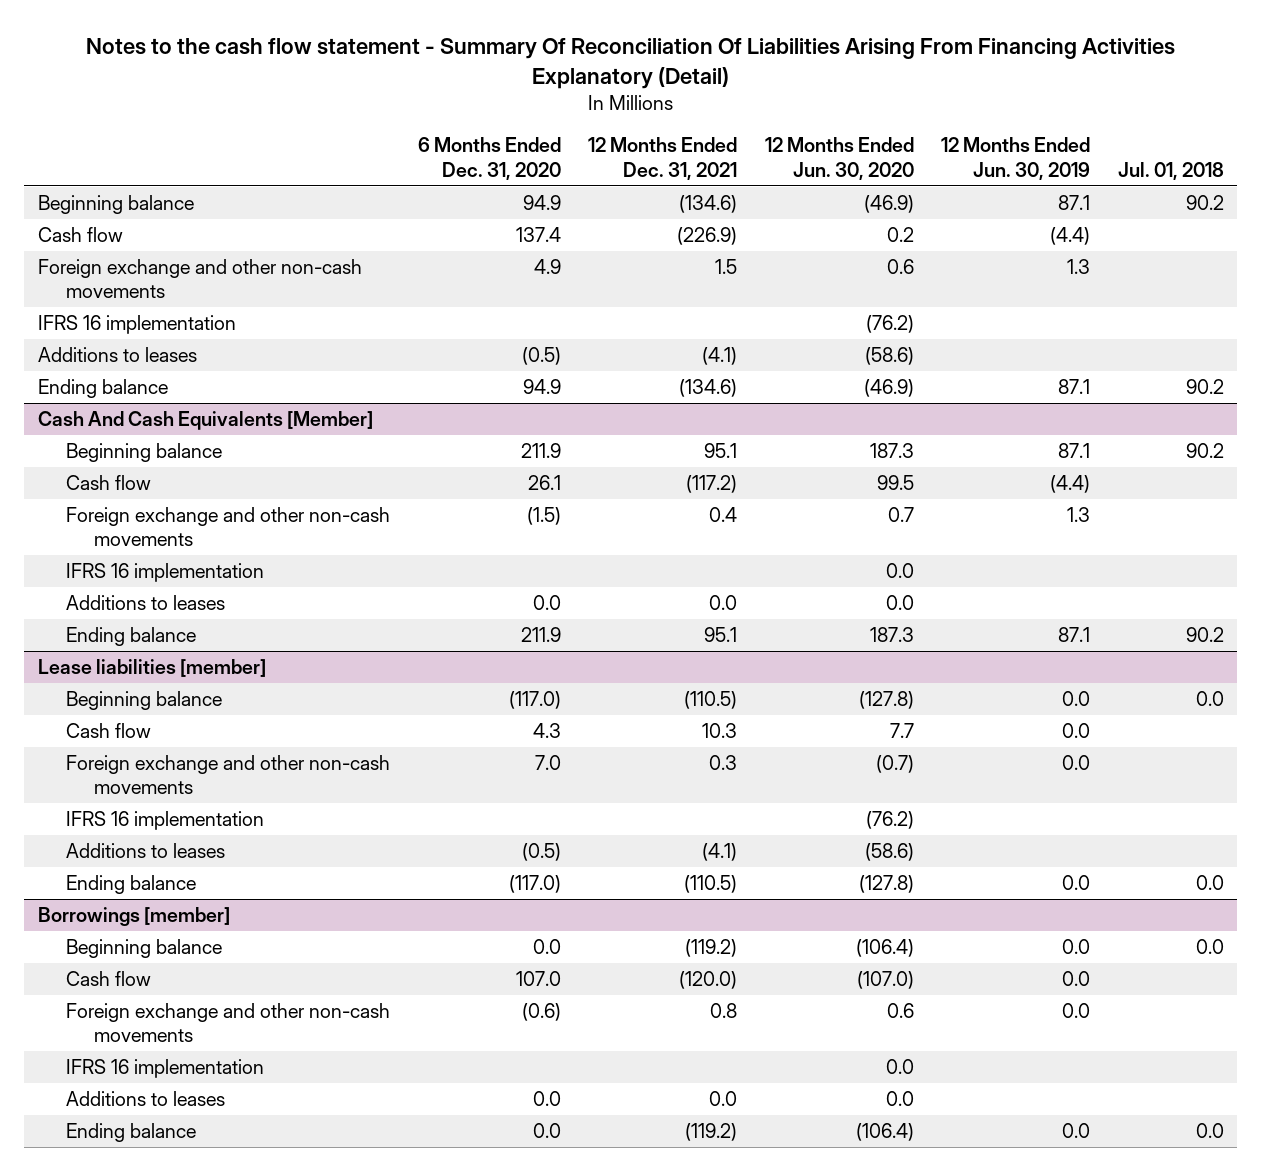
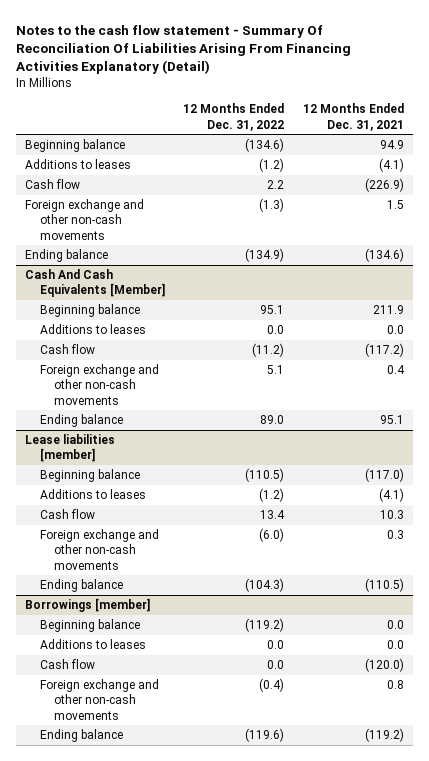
[417,137,561,180] 6 Months Ended Dec. 31, 2020 -> none
[764,137,914,180] 12 Months Ended Jun. 30, 2020 -> none
[941,137,1091,180] 12 Months Ended Jun. 30, 2019 -> none
[1117,161,1224,180] Jul. 01, 2018 -> none
none -> [183,103,285,131] 12 Months Ended Dec. 31, 2022
[679,195,738,214] (134.6) -> [379,140,404,150] 94.9
[38,347,198,363] Additions to leases -> [25,159,132,170] Additions to leases
[38,315,237,335] IFRS 16 implementation -> none
[704,443,738,459] 95.1 -> [372,305,404,315] 211.9
[66,595,226,611] Additions to leases -> [39,324,146,335] Additions to leases
[66,563,265,583] IFRS 16 implementation -> none
[684,691,738,710] (110.5) -> [364,468,404,483] (117.0)
[66,843,226,859] Additions to leases -> [39,489,146,500] Additions to leases
[66,811,265,831] IFRS 16 implementation -> none
[685,939,738,958] (119.2) -> [386,620,404,630] 0.0
[66,1091,226,1107] Additions to leases -> [39,639,146,650] Additions to leases
[66,1059,265,1079] IFRS 16 implementation -> none

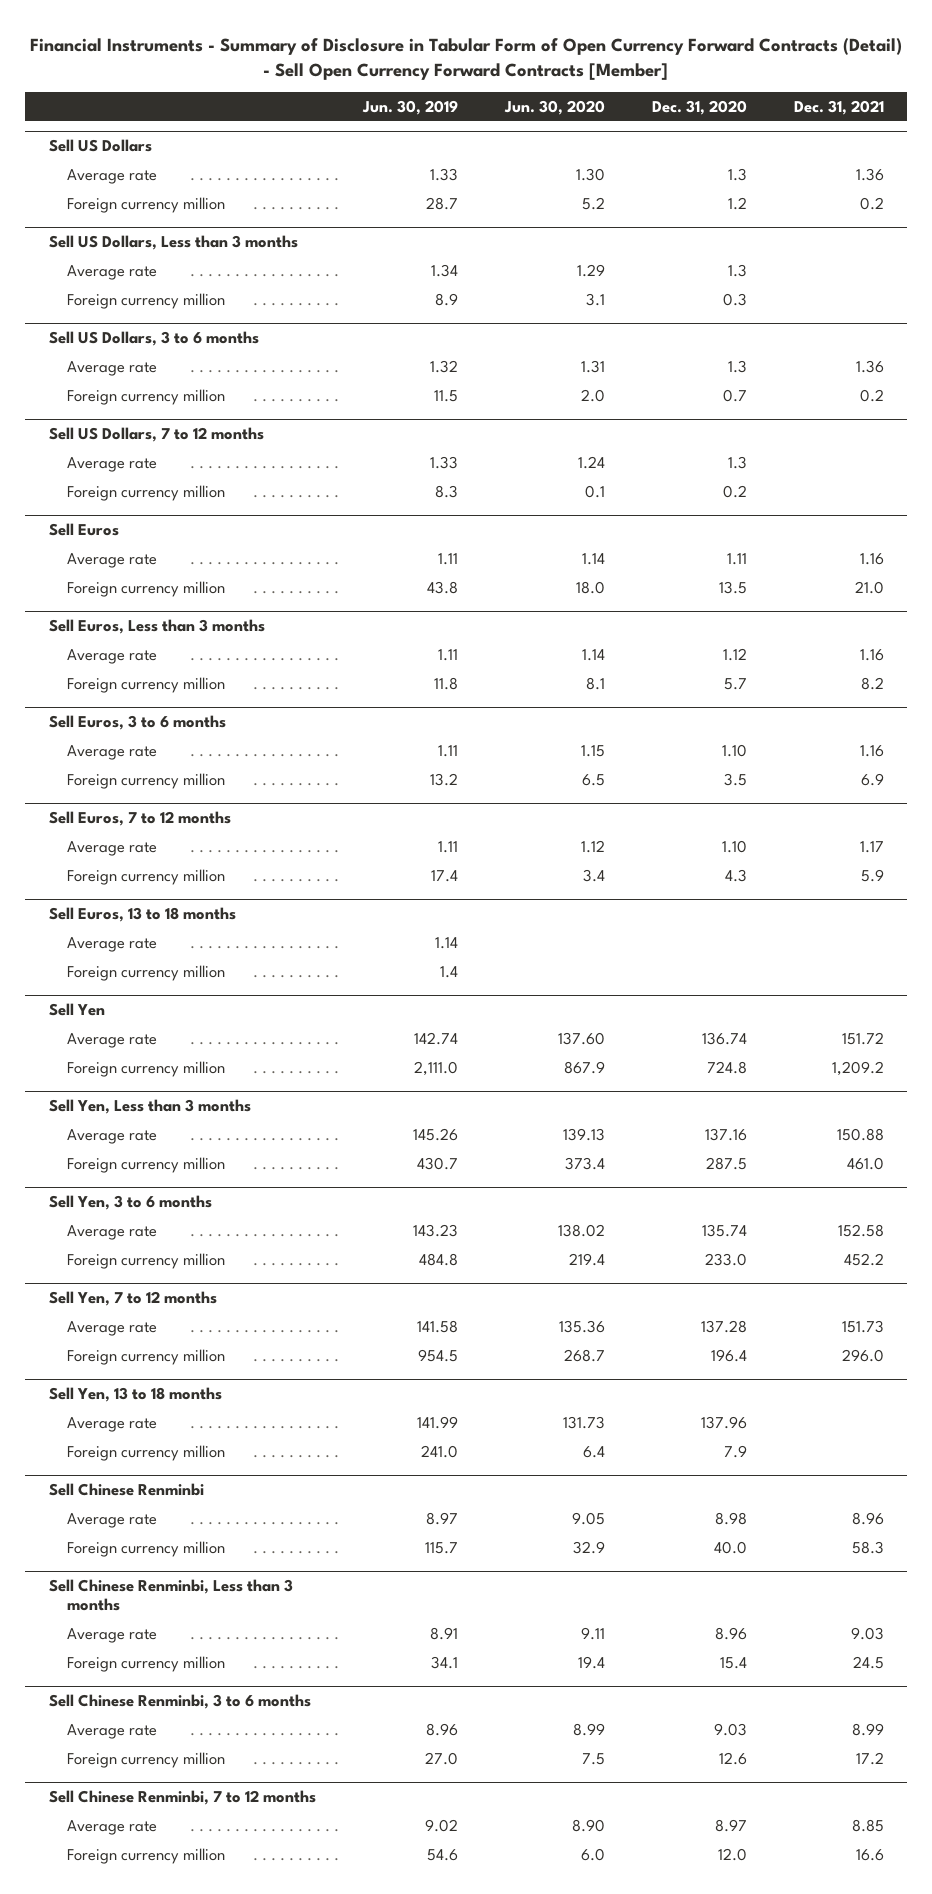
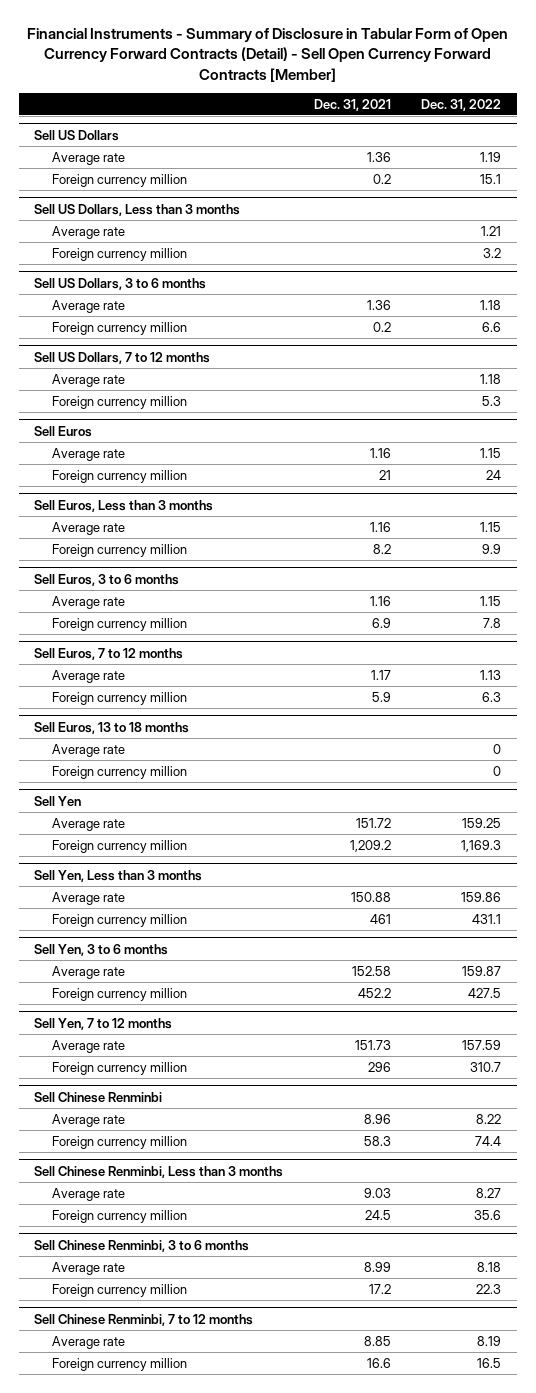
[361,99,458,115] Jun. 30, 2019 -> none
[503,99,605,115] Jun. 30, 2020 -> none
[651,99,747,115] Dec. 31, 2020 -> none
none -> [421,98,502,111] Dec. 31, 2022
[854,580,884,594] 21.0 -> [378,469,391,480] 21
[846,1156,884,1170] 461.0 -> [369,913,391,924] 461
[48,1387,222,1403] Sell Yen, 13 to 18 months -> none
[67,1416,158,1432] Average rate -> none
[67,1444,226,1461] Foreign currency million -> none
[841,1348,884,1362] 296.0 -> [367,1061,391,1072] 296

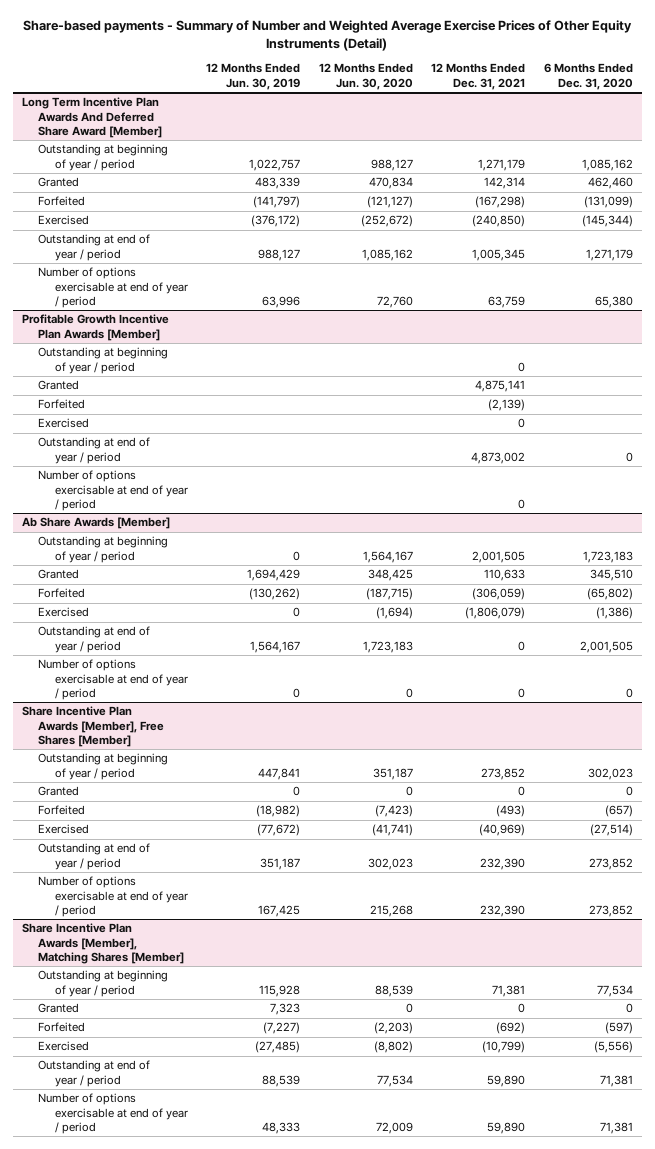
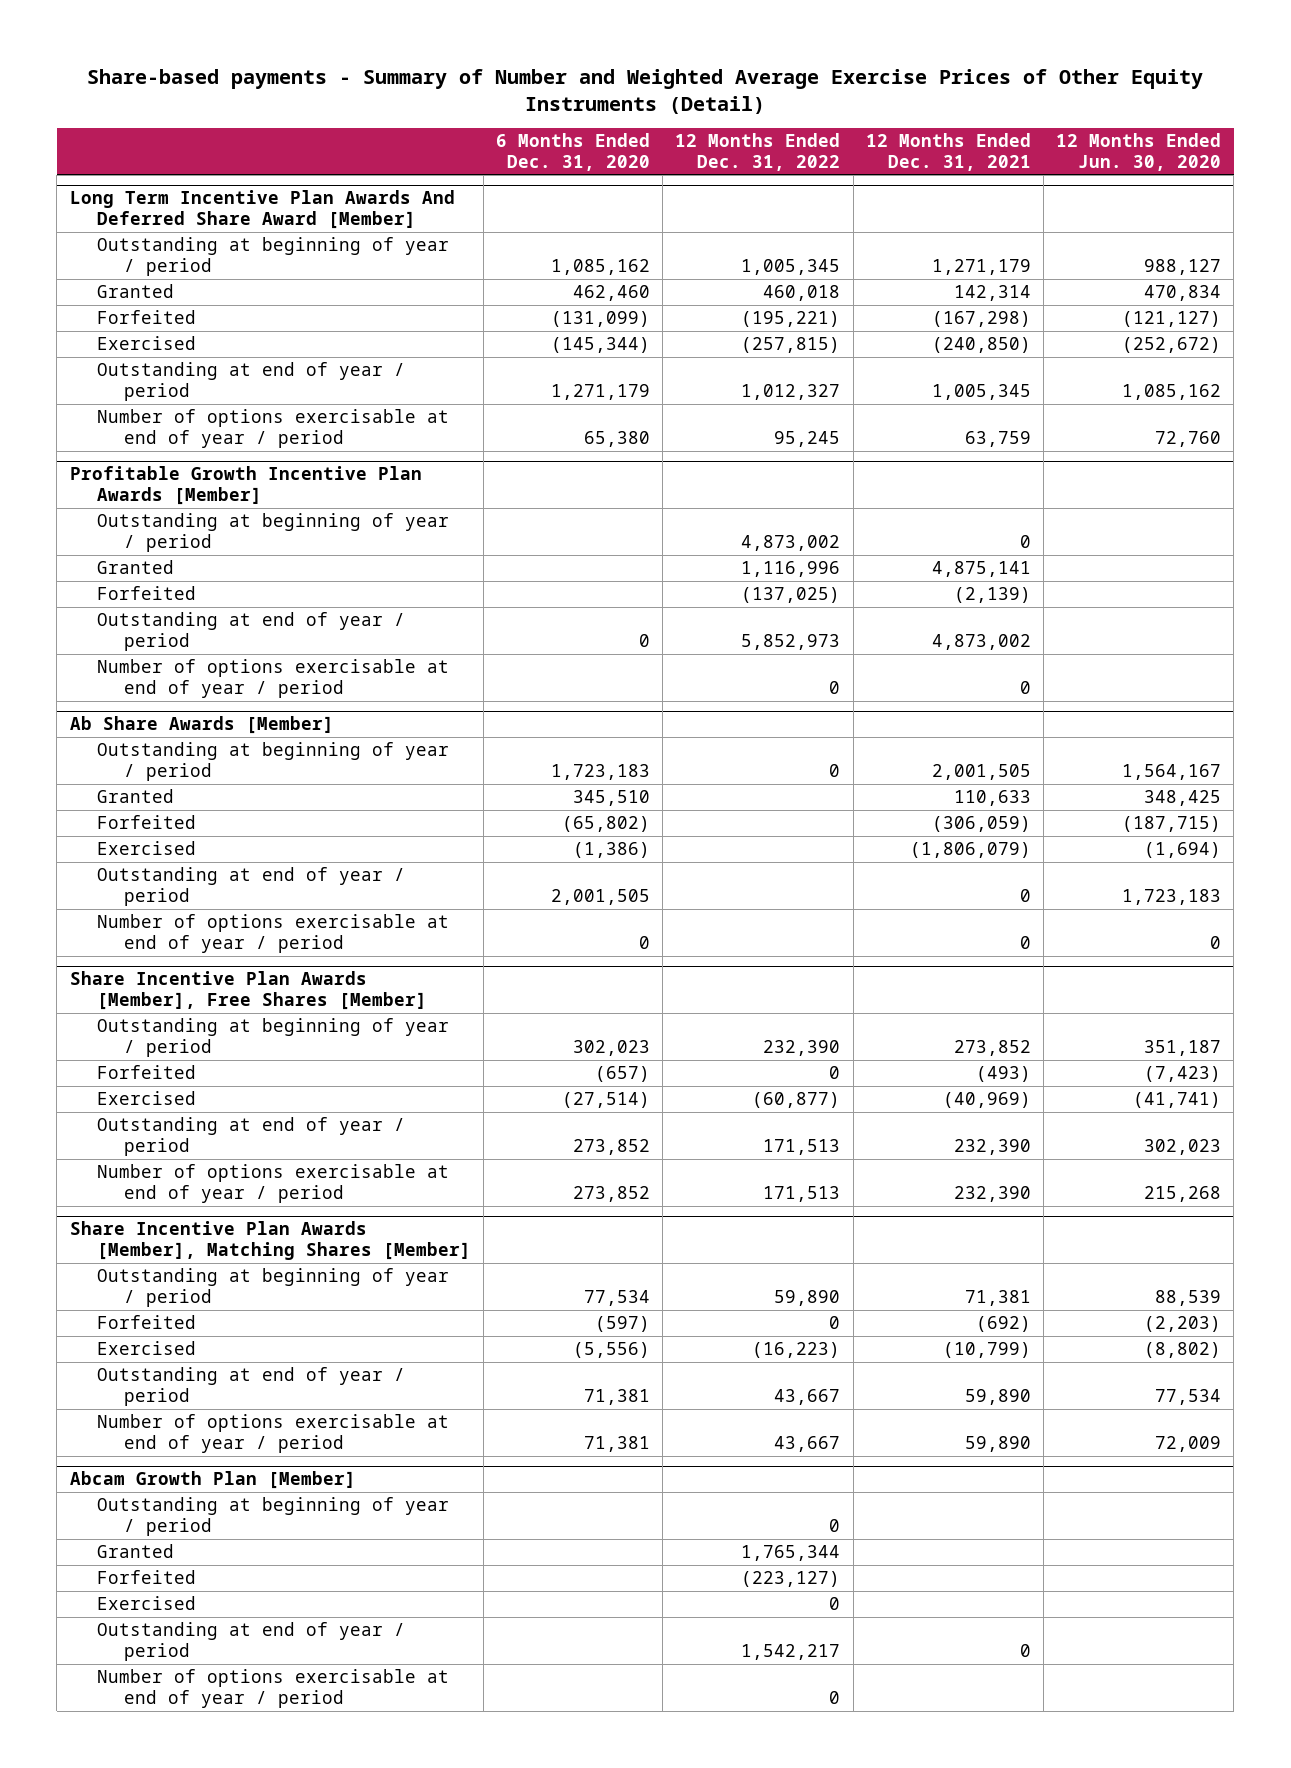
[206,63,301,90] 12 Months Ended Jun. 30, 2019 -> none
none -> [675,133,841,171] 12 Months Ended Dec. 31, 2022
[38,418,90,429] Exercised -> none
[38,786,80,797] Granted -> none
[38,1003,80,1014] Granted -> none
none -> [69,1471,356,1490] Abcam Growth Plan [Member]
none -> [96,1497,449,1536] Outstanding at beginning of year / period
none -> [96,1544,174,1559] Granted
none -> [96,1570,196,1585] Forfeited
none -> [96,1596,196,1611] Exercised
none -> [96,1622,405,1661] Outstanding at end of year / period
none -> [96,1669,449,1708] Number of options exercisable at end of year / period

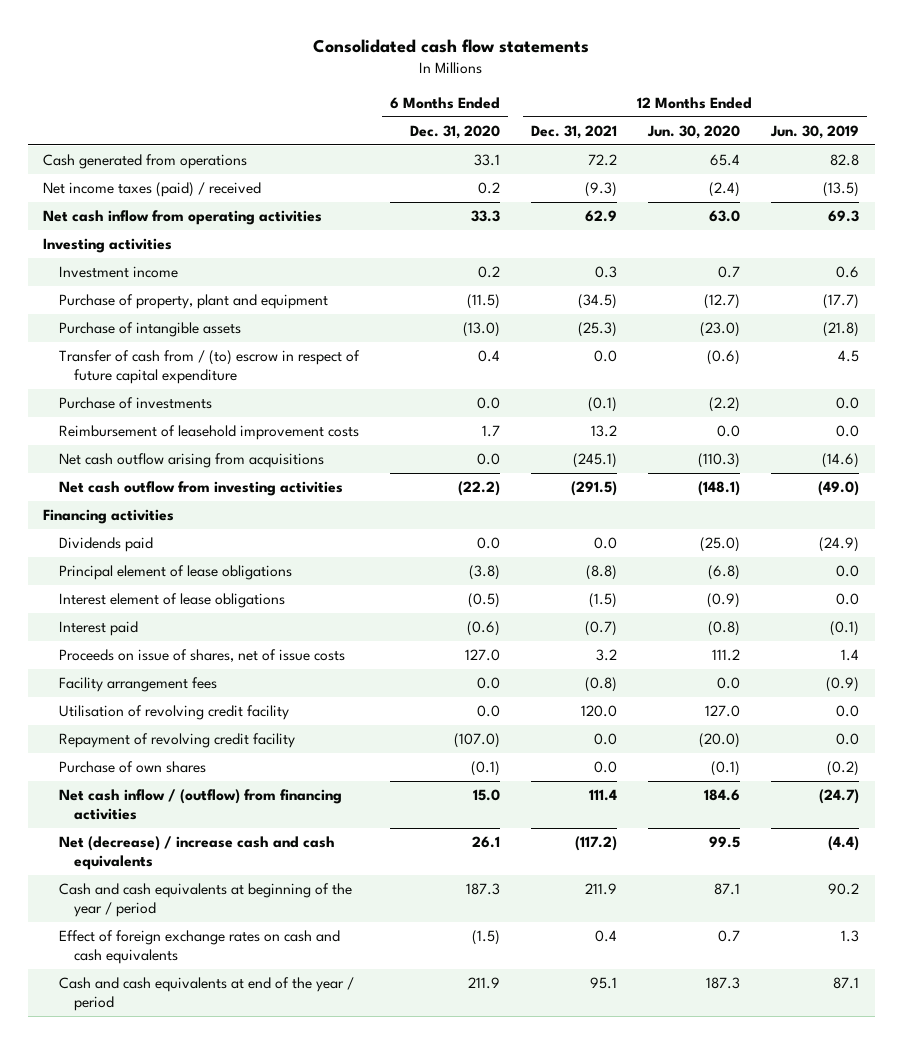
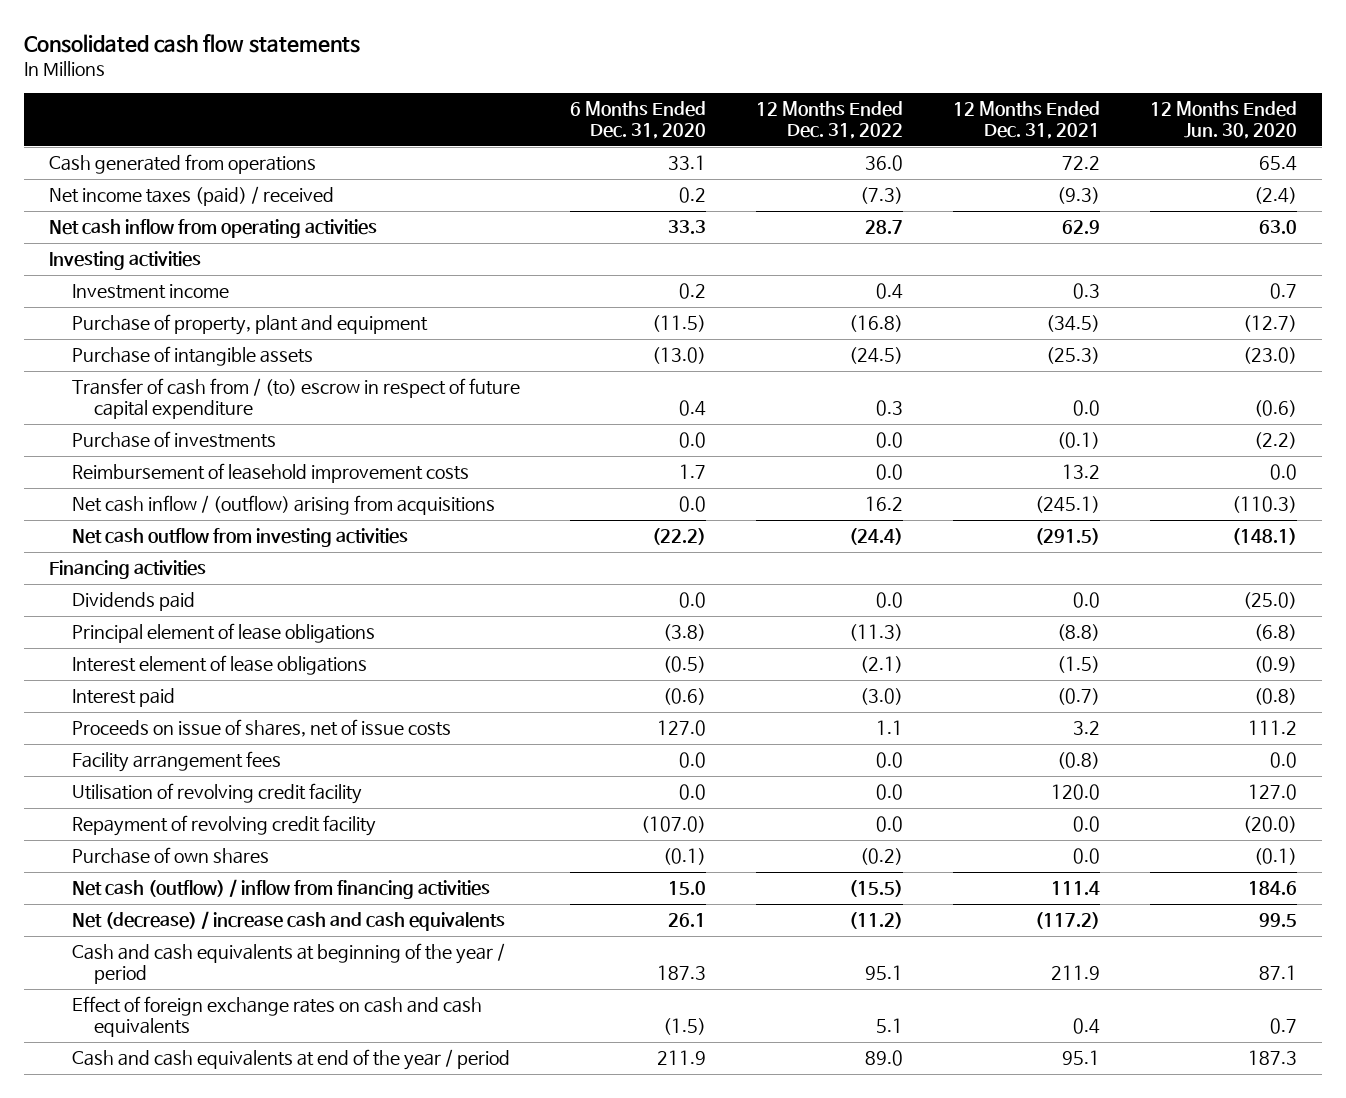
[770,124,860,139] Jun. 30, 2019 -> none
none -> [755,101,903,140] 12 Months Ended Dec. 31, 2022
[58,453,324,469] Net cash outflow arising from acquisitions -> [71,495,495,516] Net cash inflow / (outflow) arising from acquisitions
[58,789,342,821] Net cash inflow / (outflow) from financing activities -> [71,879,490,900] Net cash (outflow) / inflow from financing activities

